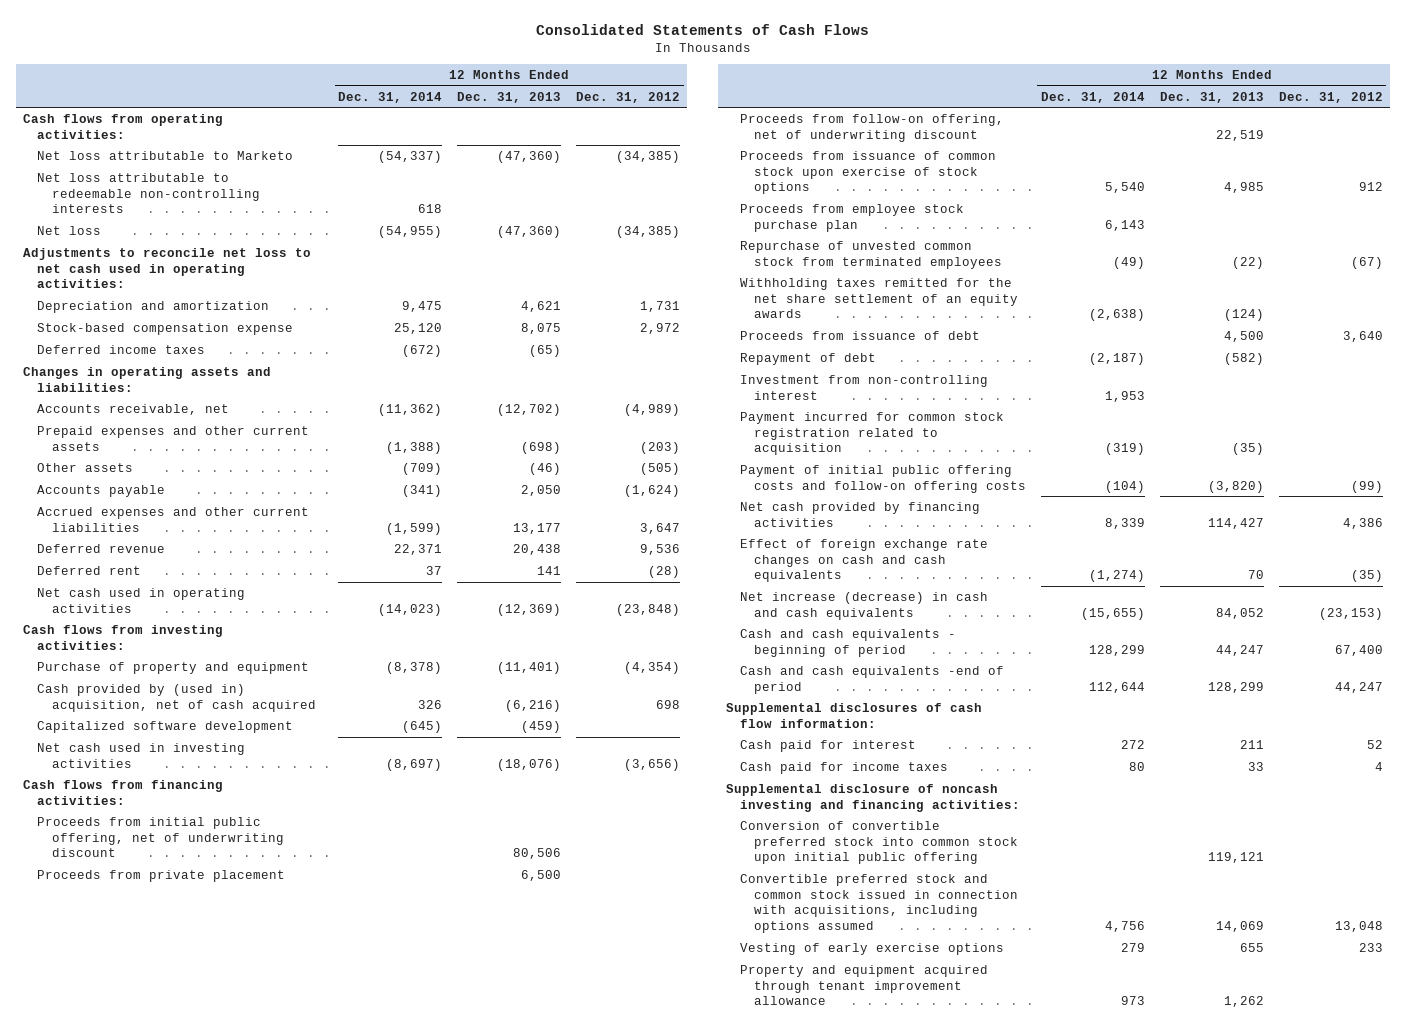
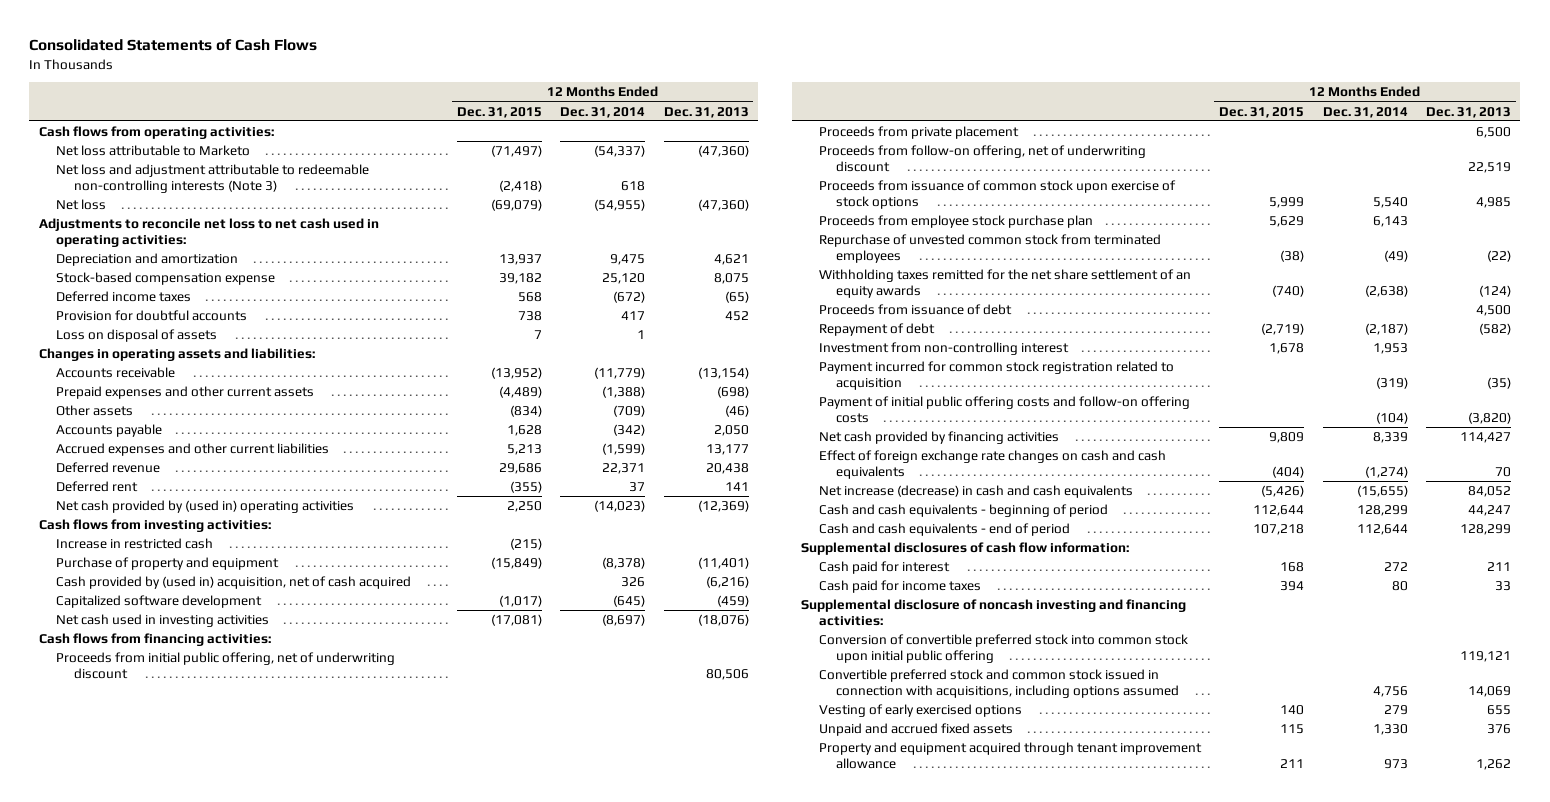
[575,91,680,103] Dec. 31, 2012 -> none
none -> [456,106,542,118] Dec. 31, 2015
[37,172,260,214] Net loss attributable to redeemable non-controlling interests -> [56,164,370,193] Net loss and adjustment attributable to redeemable non-controlling interests (Note 3)
none -> [56,310,248,322] Provision for doubtful accounts
none -> [56,329,218,343] Loss on disposal of assets
[37,403,230,415] Accounts receivable, net -> [56,367,176,379] Accounts receivable
[378,403,443,416] (11,362) -> [594,367,646,380] (11,779)
[497,403,562,416] (12,702) -> [697,367,749,380] (13,154)
[402,484,443,497] (341) -> [613,424,646,437] (342)
[37,587,246,613] Net cash used in operating activities -> [56,500,355,514] Net cash provided by (used in) operating activities
none -> [56,538,214,550] Increase in restricted cash
[739,665,1004,694] Cash and cash equivalents -end of period -> [818,523,1070,537] Cash and cash equivalents - end of period
[739,942,1004,955] Vesting of early exercise options -> [818,704,1022,718] Vesting of early exercised options
none -> [818,723,1013,737] Unpaid and accrued fixed assets

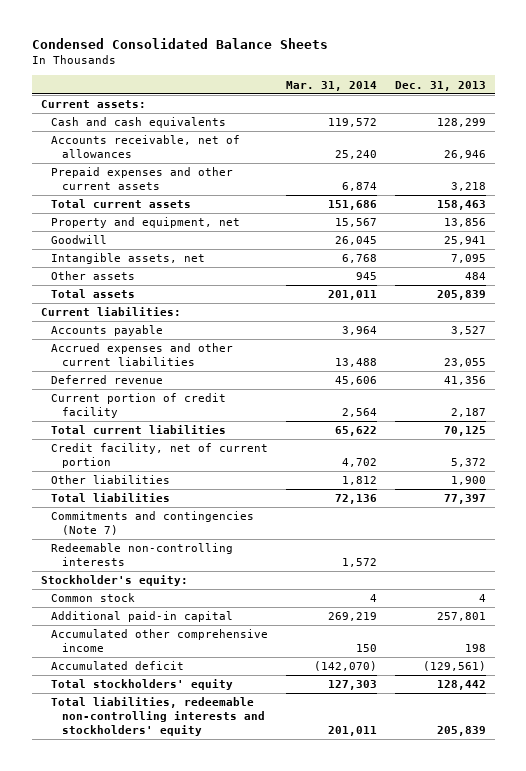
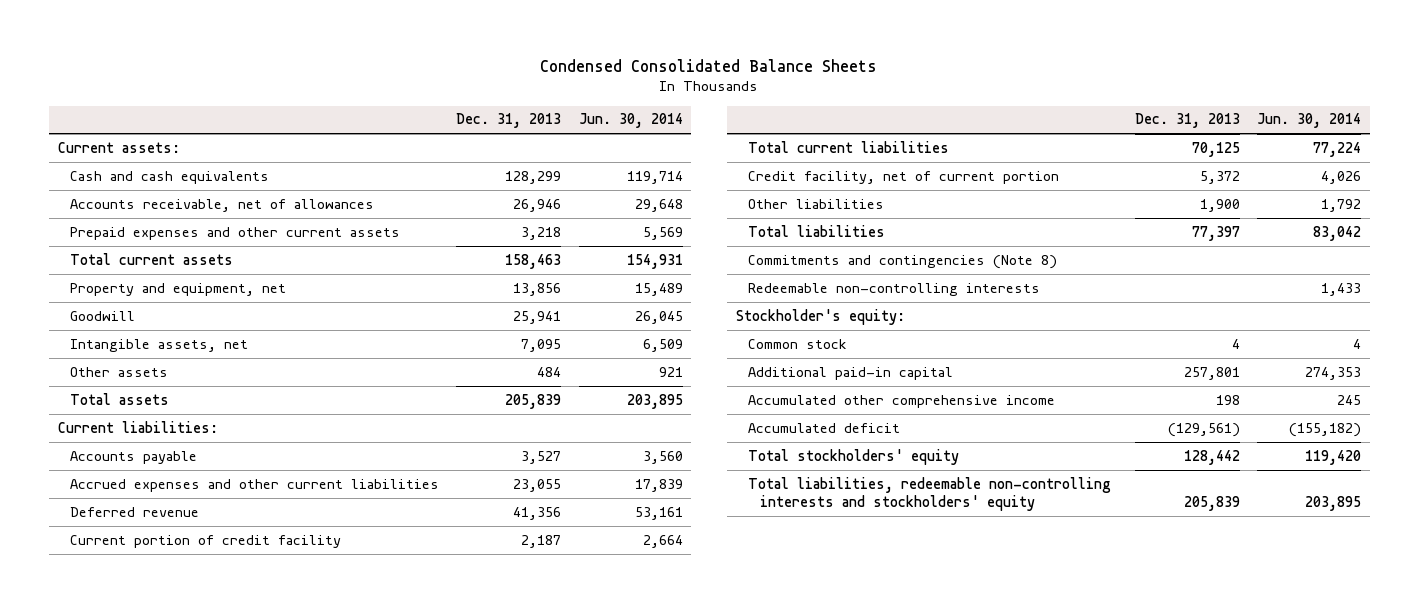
[286,80,378,91] Mar. 31, 2014 -> none
none -> [578,113,683,129] Jun. 30, 2014
[51,511,255,536] Commitments and contingencies (Note 7) -> [748,254,1058,269] Commitments and contingencies (Note 8)

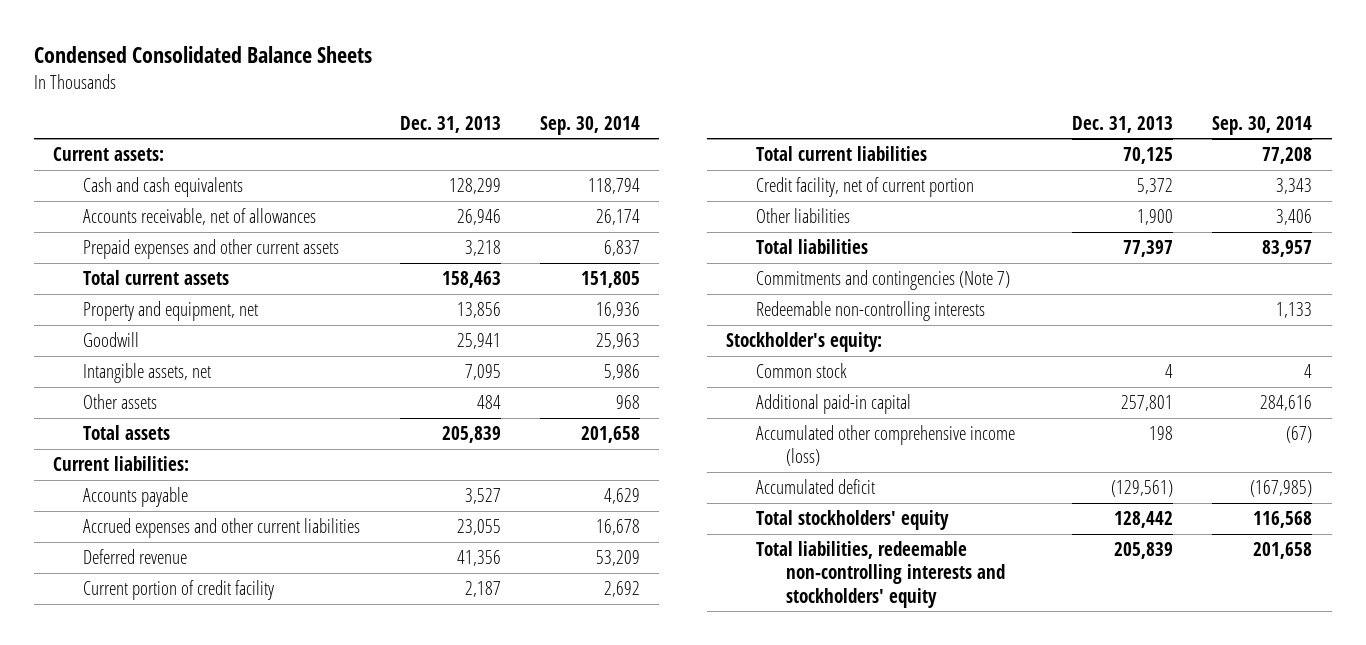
[578,113,683,129] Jun. 30, 2014 -> none
none -> [539,115,640,135] Sep. 30, 2014
[748,254,1058,269] Commitments and contingencies (Note 8) -> [756,270,1011,291] Commitments and contingencies (Note 7)
[748,394,1056,408] Accumulated other comprehensive income -> [756,425,1016,467] Accumulated other comprehensive income (loss)

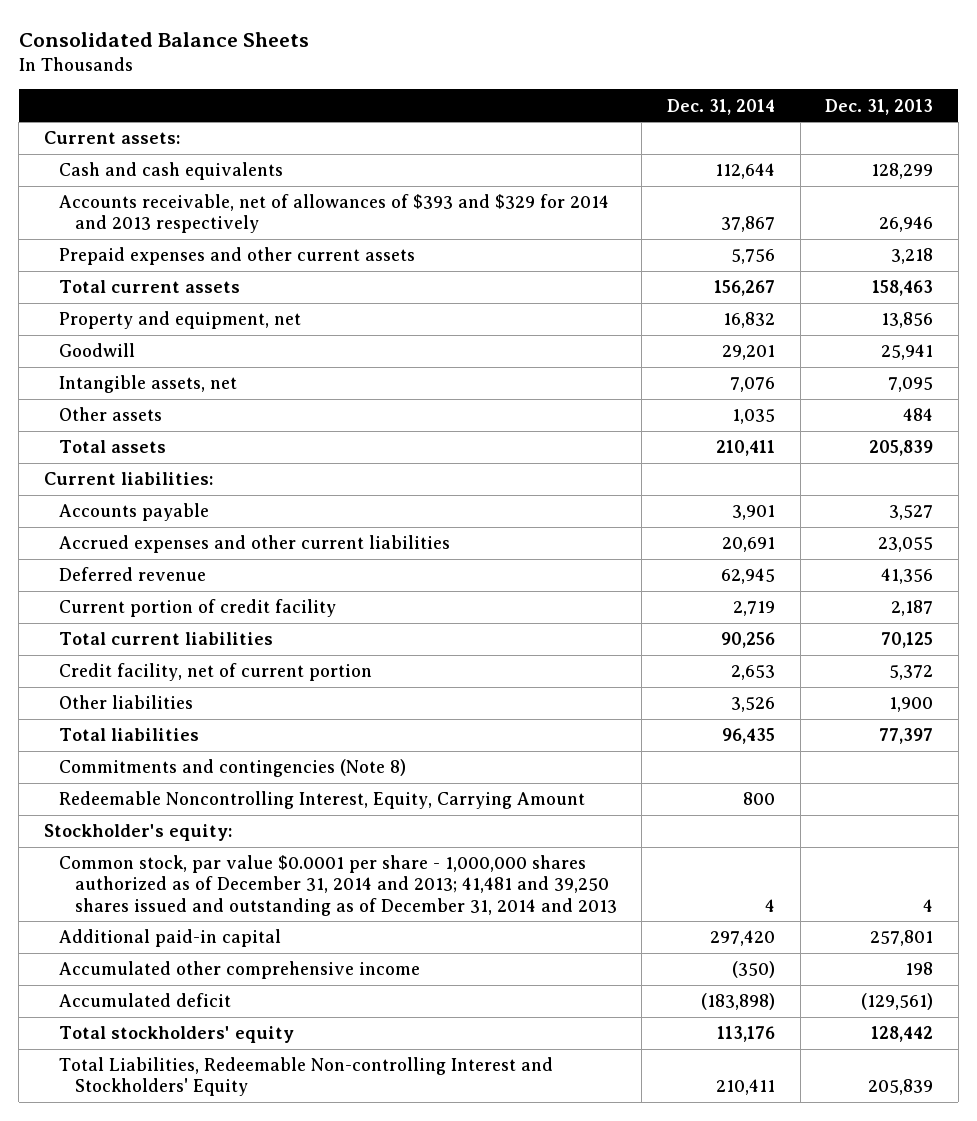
[33,46,372,64] Condensed Consolidated Balance Sheets -> [18,31,309,47] Consolidated Balance Sheets
[539,115,640,135] Sep. 30, 2014 -> none
none -> [666,98,775,115] Dec. 31, 2014
[83,208,317,226] Accounts receivable, net of allowances -> [59,194,610,234] Accounts receivable, net of allowances of $393 and $329 for 2014 and 2013 respectively
[756,270,1011,291] Commitments and contingencies (Note 7) -> [59,759,407,778] Commitments and contingencies (Note 8)
[756,301,986,322] Redeemable non-controlling interests -> [59,791,586,810] Redeemable Noncontrolling Interest, Equity, Carrying Amount
[756,363,848,379] Common stock -> [59,855,617,916] Common stock, par value $0.0001 per share - 1,000,000 shares authorized as of December 31, 2014 and 2013; 41,481 and 39,250 shares issued and outstanding as of December 31, 2014 and 2013
[756,425,1016,467] Accumulated other comprehensive income (loss) -> [59,961,421,980] Accumulated other comprehensive income
[756,541,1006,608] Total liabilities, redeemable non-controlling interests and stockholders' equity -> [59,1057,554,1097] Total Liabilities, Redeemable Non-controlling Interest and Stockholders' Equity

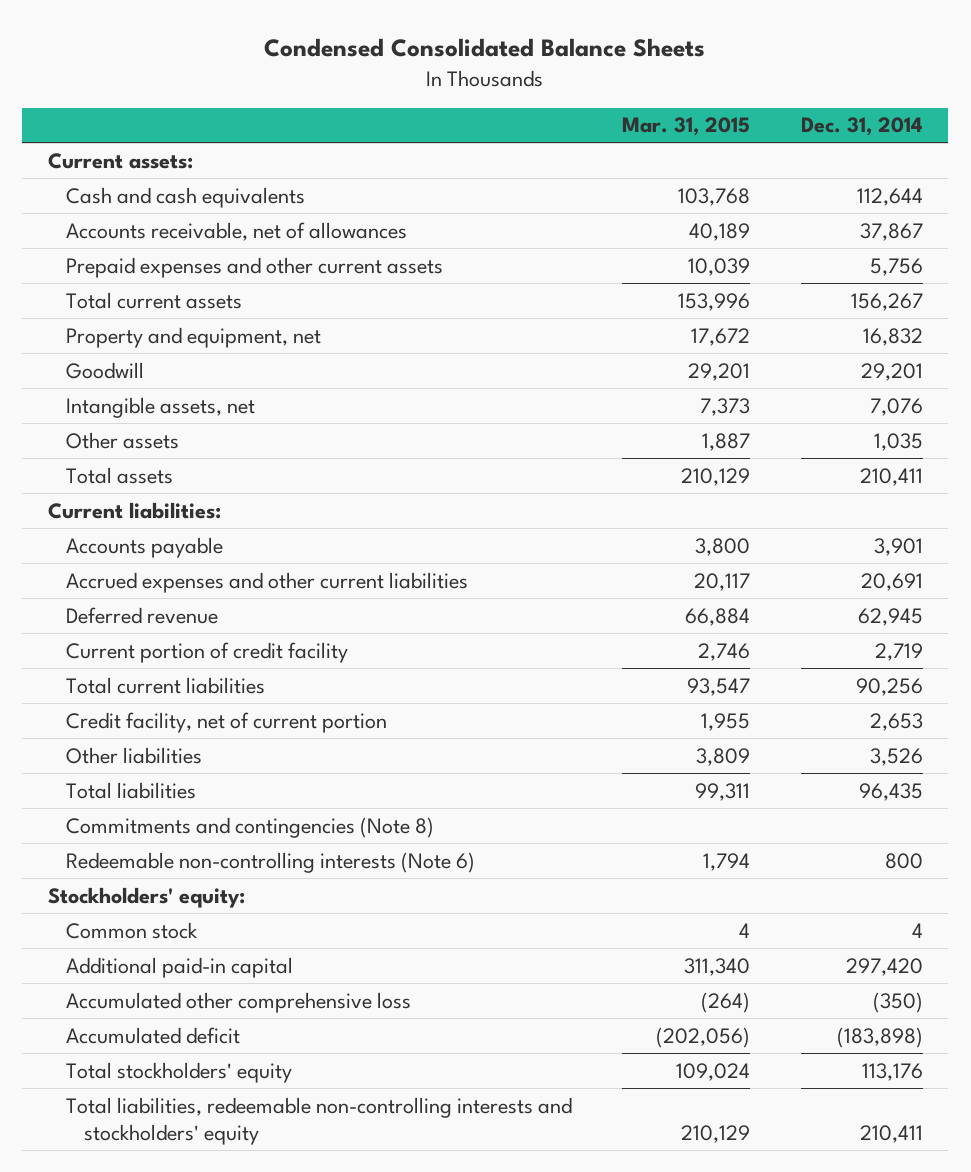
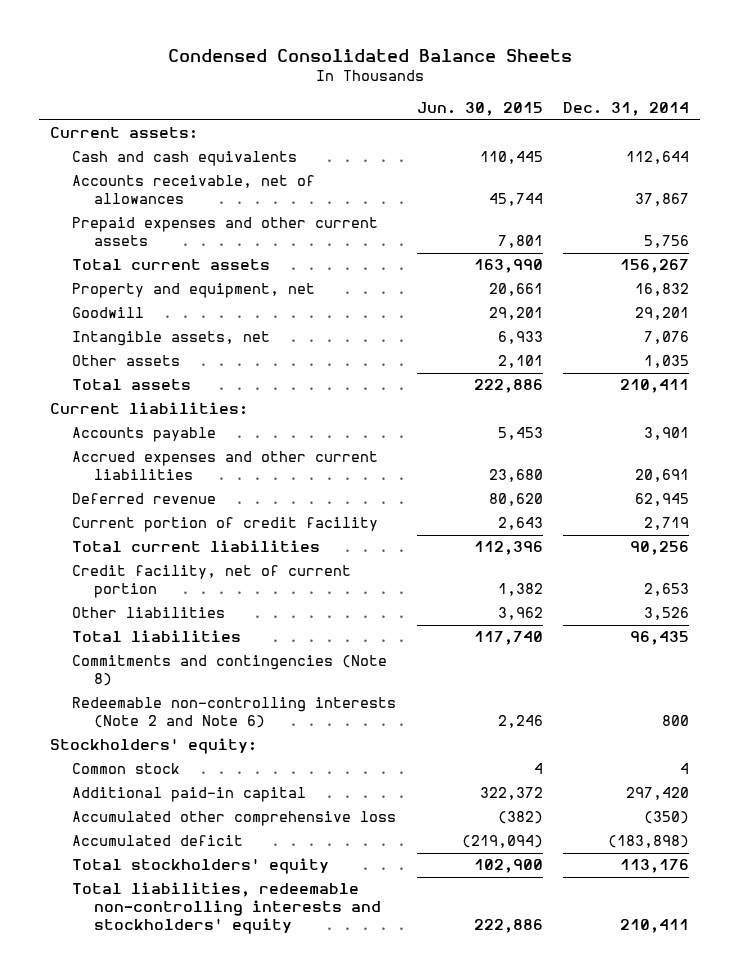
[622,117,751,137] Mar. 31, 2015 -> none
none -> [416,102,543,117] Jun. 30, 2015
[65,851,475,873] Redeemable non-controlling interests (Note 6) -> [71,697,396,729] Redeemable non-controlling interests (Note 2 and Note 6)

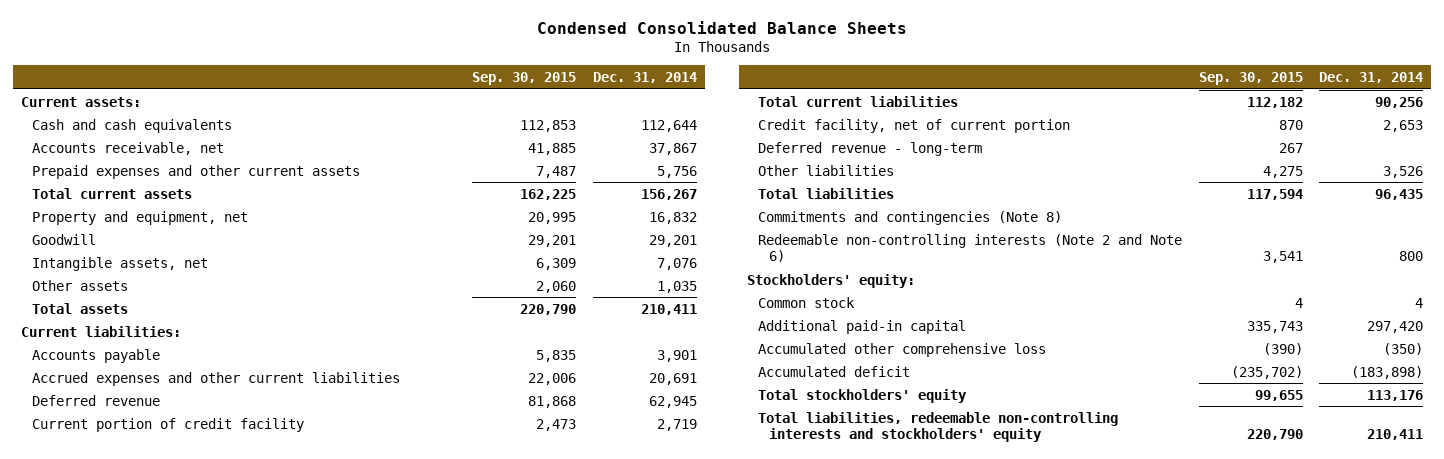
[416,102,543,117] Jun. 30, 2015 -> none
none -> [472,72,577,86] Sep. 30, 2015
[71,175,315,205] Accounts receivable, net of allowances -> [31,141,224,155] Accounts receivable, net
none -> [758,141,983,156] Deferred revenue - long-term

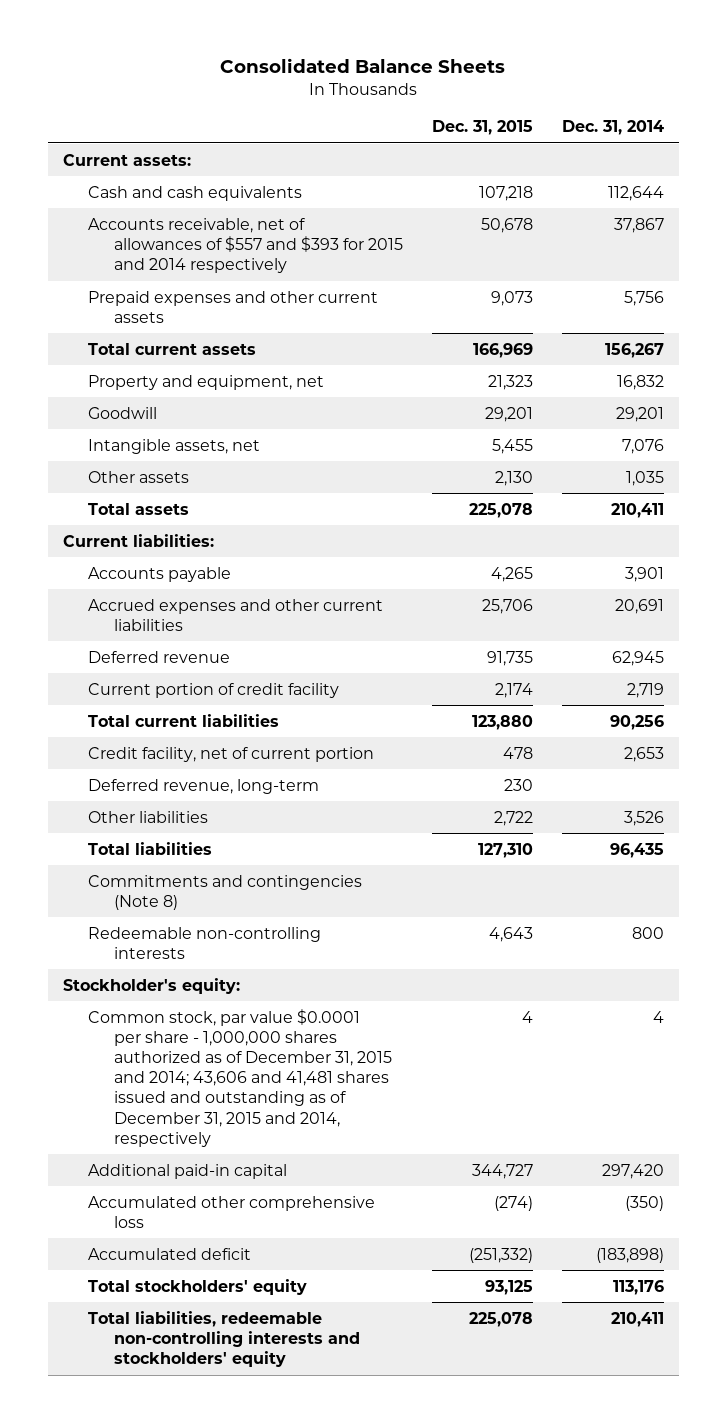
[537,20,908,34] Condensed Consolidated Balance Sheets -> [220,57,506,73] Consolidated Balance Sheets
[472,72,577,86] Sep. 30, 2015 -> none
none -> [431,120,533,136] Dec. 31, 2015
[31,141,224,155] Accounts receivable, net -> [88,217,403,274] Accounts receivable, net of allowances of $557 and $393 for 2015 and 2014 respectively
[758,141,983,156] Deferred revenue - long-term -> [88,778,320,794] Deferred revenue, long-term
[758,233,1183,263] Redeemable non-controlling interests (Note 2 and Note 6) -> [88,926,322,959] Redeemable non-controlling interests
[747,273,916,288] Stockholders' equity: -> [62,977,240,994] Stockholder's equity:
[758,296,856,308] Common stock -> [88,1008,392,1147] Common stock, par value $0.0001 per share - 1,000,000 shares authorized as of December 31, 2015 and 2014; 43,606 and 41,481 shares issued and outstanding as of December 31, 2015 and 2014, respectively

